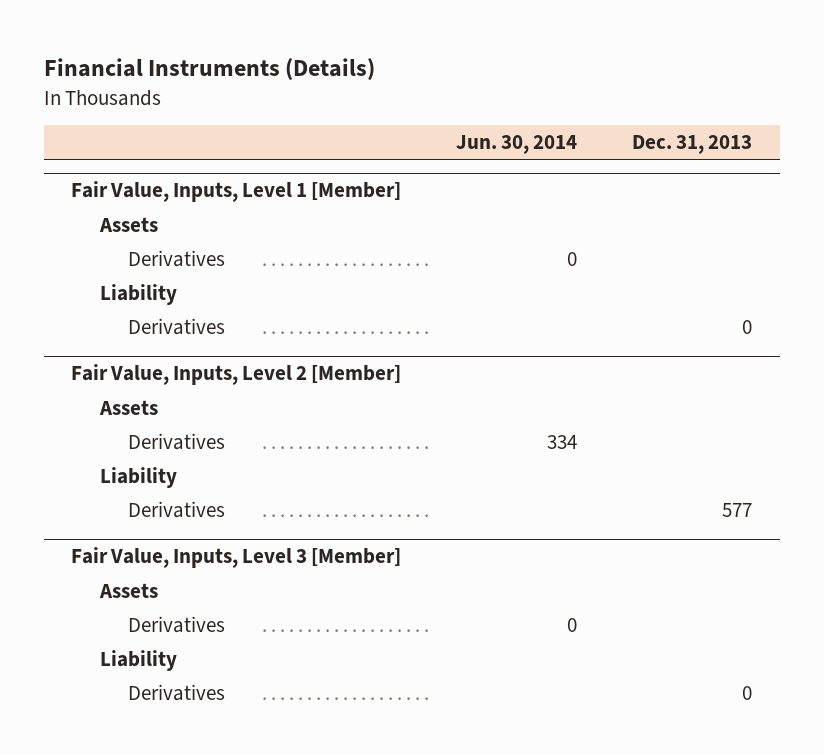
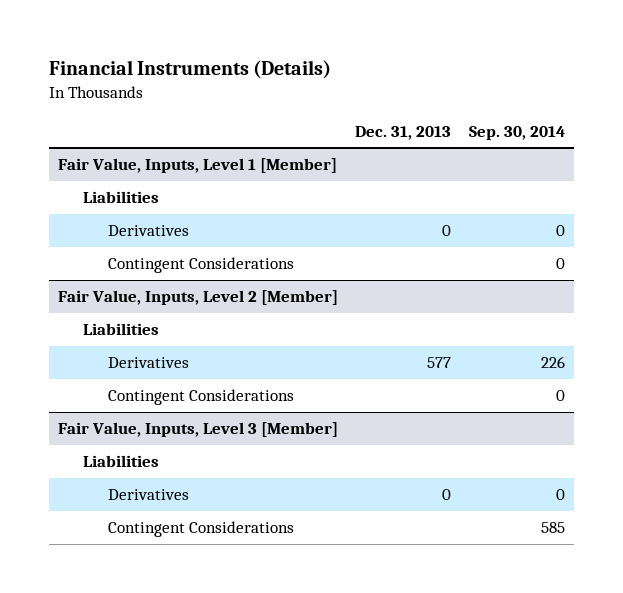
[456,135,578,155] Jun. 30, 2014 -> none
none -> [469,125,566,140] Sep. 30, 2014
[98,216,158,232] Assets -> none
[128,249,226,267] Derivatives -> none
[99,283,177,305] Liability -> [83,191,160,204] Liabilities
none -> [108,257,295,274] Contingent Considerations
[98,399,158,415] Assets -> none
[128,432,226,450] Derivatives -> none
[99,466,177,488] Liability -> [83,323,160,336] Liabilities
none -> [108,389,295,406] Contingent Considerations
[98,582,158,598] Assets -> none
[128,615,226,633] Derivatives -> none
[99,649,177,671] Liability -> [83,455,160,468] Liabilities
none -> [108,521,295,538] Contingent Considerations

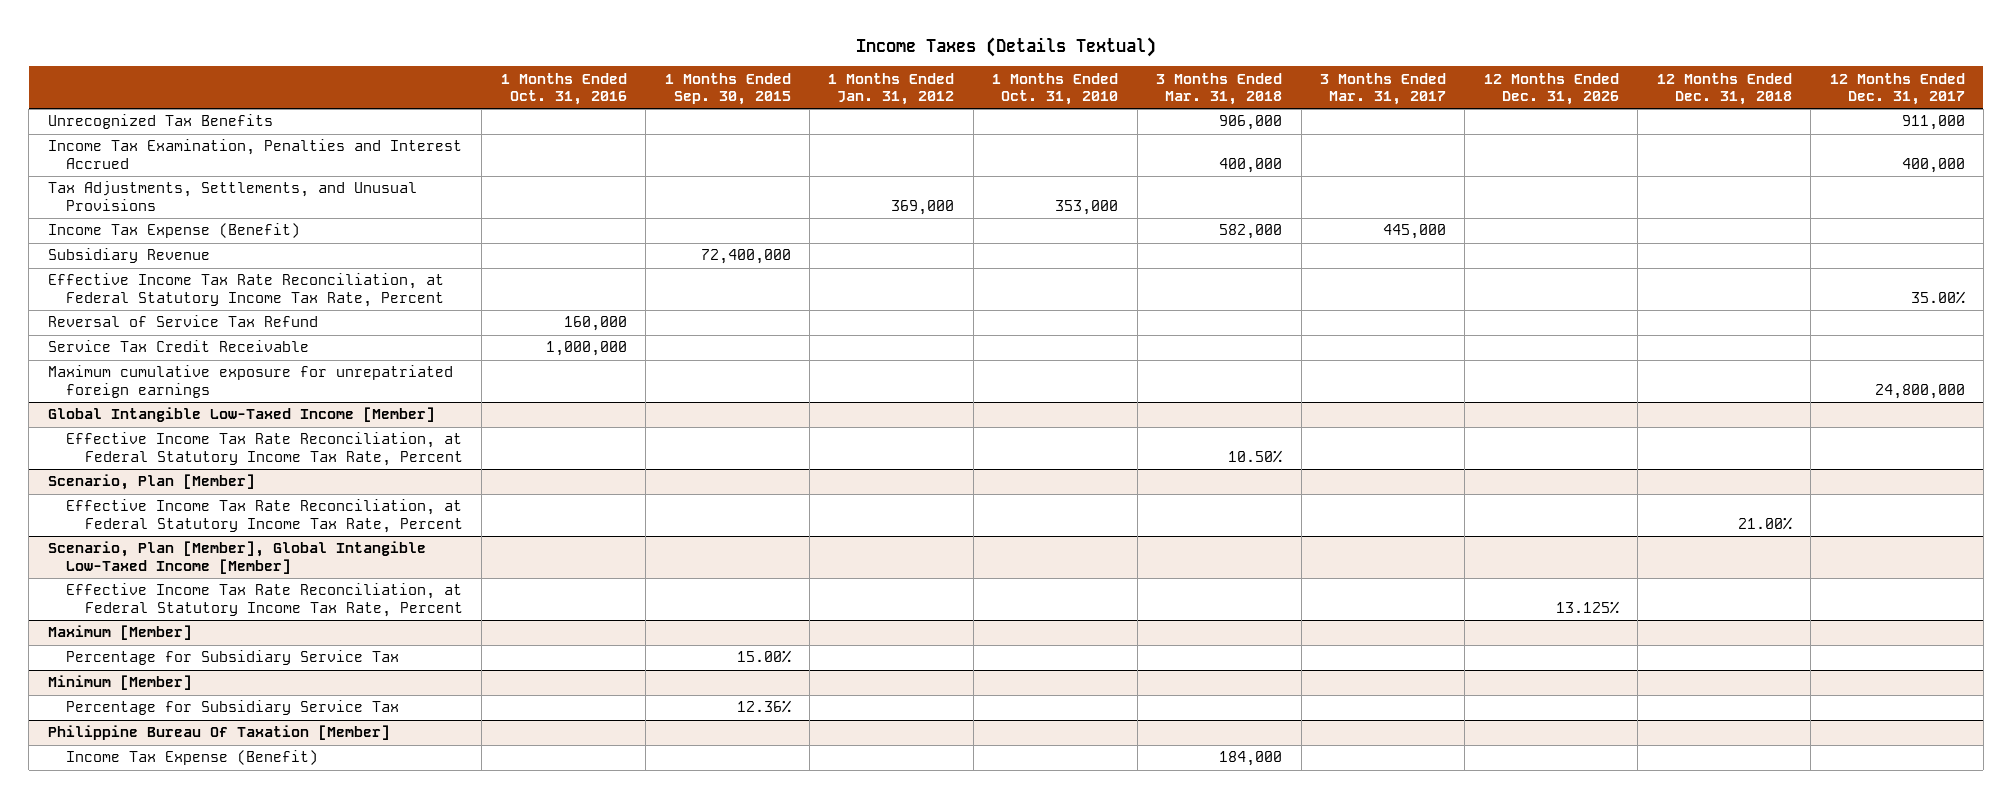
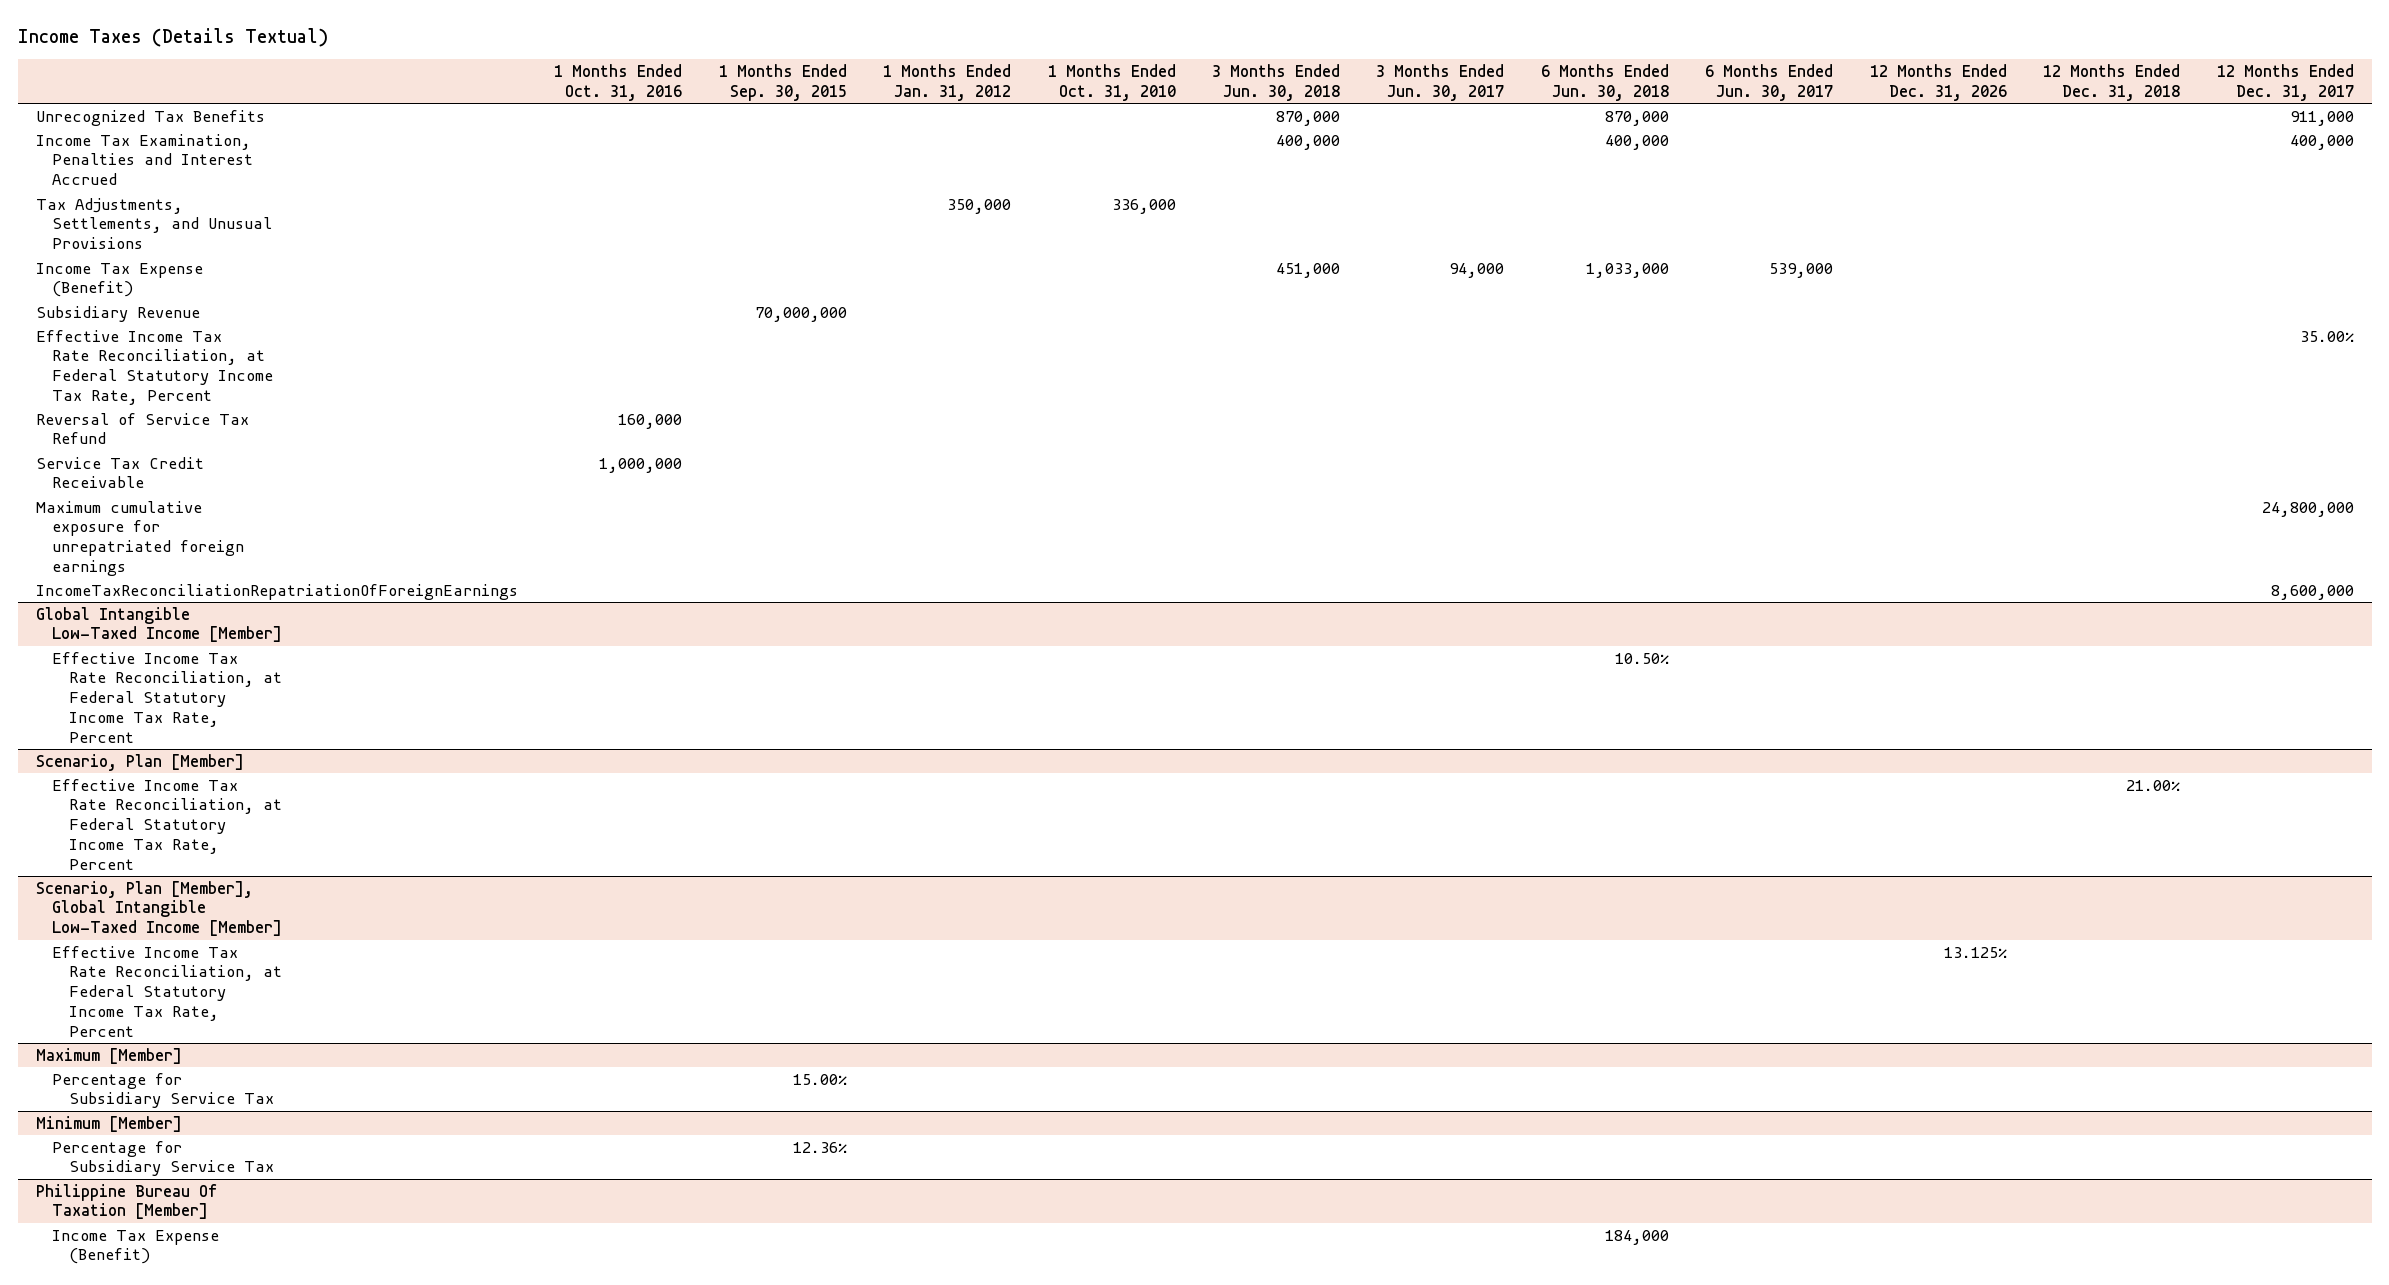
[1156,72,1283,105] 3 Months Ended Mar. 31, 2018 -> none
[1319,72,1446,105] 3 Months Ended Mar. 31, 2017 -> none
none -> [1211,63,1340,101] 3 Months Ended Jun. 30, 2018
none -> [1376,63,1505,101] 3 Months Ended Jun. 30, 2017
none -> [1540,63,1669,101] 6 Months Ended Jun. 30, 2018
none -> [1705,63,1834,101] 6 Months Ended Jun. 30, 2017
[891,199,955,215] 369,000 -> [947,198,1012,214] 350,000
[1055,199,1119,215] 353,000 -> [1111,198,1176,214] 336,000
[700,249,791,265] 72,400,000 -> [754,306,847,322] 70,000,000
none -> [35,583,518,600] IncomeTaxReconciliationRepatriationOfForeignEarnings

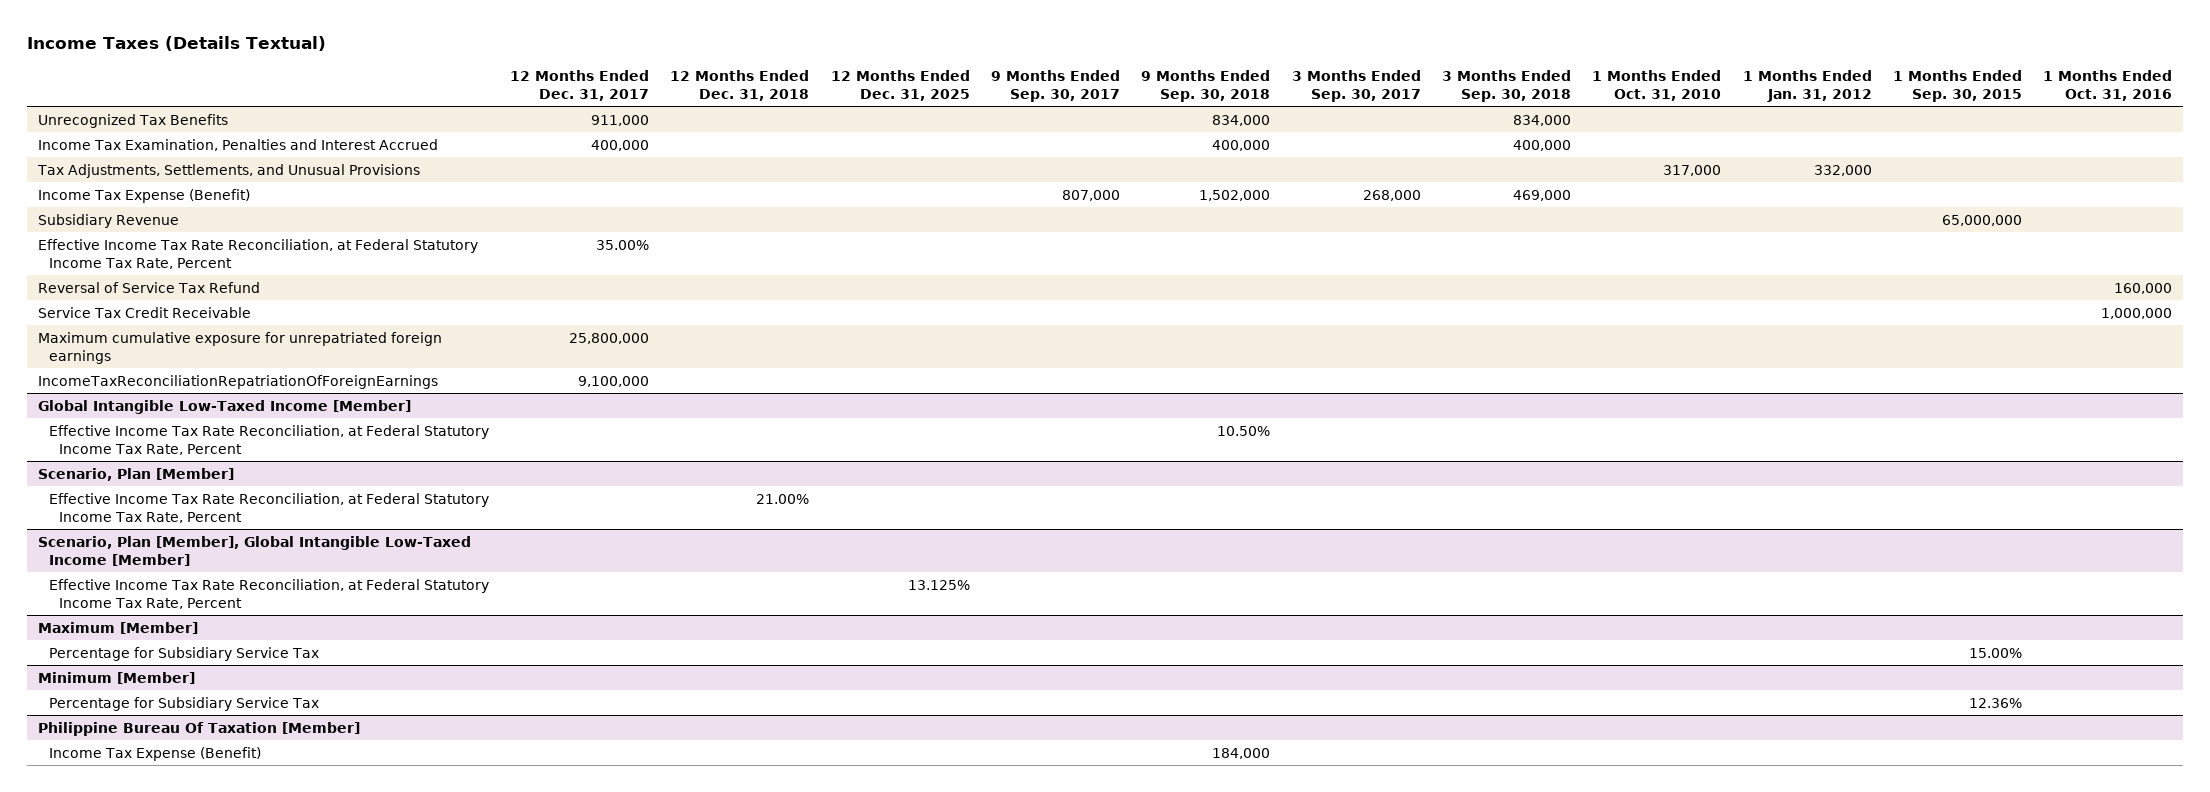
[1211,63,1340,101] 3 Months Ended Jun. 30, 2018 -> none
[1376,63,1505,101] 3 Months Ended Jun. 30, 2017 -> none
[1540,63,1669,101] 6 Months Ended Jun. 30, 2018 -> none
[1705,63,1834,101] 6 Months Ended Jun. 30, 2017 -> none
[1869,63,2007,101] 12 Months Ended Dec. 31, 2026 -> none
none -> [830,70,970,102] 12 Months Ended Dec. 31, 2025
none -> [990,70,1120,103] 9 Months Ended Sep. 30, 2017
none -> [1141,70,1271,103] 9 Months Ended Sep. 30, 2018
none -> [1291,70,1421,103] 3 Months Ended Sep. 30, 2017
none -> [1441,70,1571,103] 3 Months Ended Sep. 30, 2018
[947,198,1012,214] 350,000 -> [1813,164,1872,176] 332,000
[1111,198,1176,214] 336,000 -> [1663,164,1722,176] 317,000
[754,306,847,322] 70,000,000 -> [1942,214,2023,226] 65,000,000
[2261,501,2354,517] 24,800,000 -> [568,332,649,344] 25,800,000
[2270,584,2354,600] 8,600,000 -> [577,375,649,387] 9,100,000

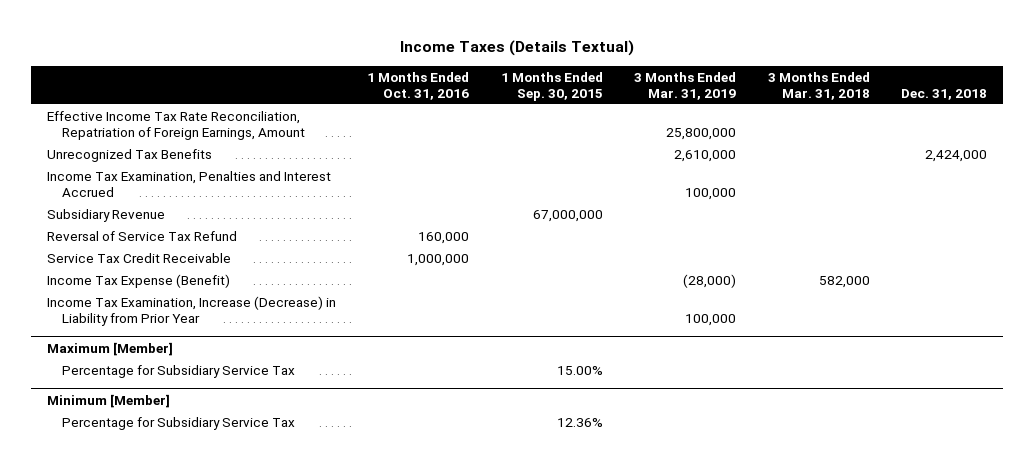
[509,70,649,102] 12 Months Ended Dec. 31, 2017 -> none
[670,70,810,102] 12 Months Ended Dec. 31, 2018 -> none
[830,70,970,102] 12 Months Ended Dec. 31, 2025 -> none
[990,70,1120,103] 9 Months Ended Sep. 30, 2017 -> none
[1141,70,1271,103] 9 Months Ended Sep. 30, 2018 -> none
[1291,70,1421,103] 3 Months Ended Sep. 30, 2017 -> none
[1441,70,1571,103] 3 Months Ended Sep. 30, 2018 -> none
[1592,70,1722,102] 1 Months Ended Oct. 31, 2010 -> none
[1742,70,1872,103] 1 Months Ended Jan. 31, 2012 -> none
none -> [634,71,737,100] 3 Months Ended Mar. 31, 2019
none -> [767,71,870,100] 3 Months Ended Mar. 31, 2018
none -> [901,88,988,100] Dec. 31, 2018
none -> [47,110,306,140] Effective Income Tax Rate Reconciliation, Repatriation of Foreign Earnings, Amount
[37,163,421,178] Tax Adjustments, Settlements, and Unusual Provisions -> none
[38,238,479,269] Effective Income Tax Rate Reconciliation, at Federal Statutory Income Tax Rate, Percent -> none
[1942,214,2023,226] 65,000,000 -> [532,209,603,222] 67,000,000
[38,331,443,364] Maximum cumulative exposure for unrepatriated foreign earnings -> none
[38,374,439,389] IncomeTaxReconciliationRepatriationOfForeignEarnings -> none
[38,399,412,414] Global Intangible Low-Taxed Income [Member] -> none
[48,424,489,455] Effective Income Tax Rate Reconciliation, at Federal Statutory Income Tax Rate, Percent -> none
[38,467,235,481] Scenario, Plan [Member] -> none
[48,492,489,523] Effective Income Tax Rate Reconciliation, at Federal Statutory Income Tax Rate, Percent -> none
[38,535,472,566] Scenario, Plan [Member], Global Intangible Low-Taxed Income [Member] -> none
[48,578,489,609] Effective Income Tax Rate Reconciliation, at Federal Statutory Income Tax Rate, Percent -> none
[38,188,251,203] Income Tax Expense (Benefit) -> [47,273,231,288] Income Tax Expense (Benefit)
none -> [47,295,337,326] Income Tax Examination, Increase (Decrease) in Liability from Prior Year
[38,721,361,736] Philippine Bureau Of Taxation [Member] -> none
[48,746,261,761] Income Tax Expense (Benefit) -> none

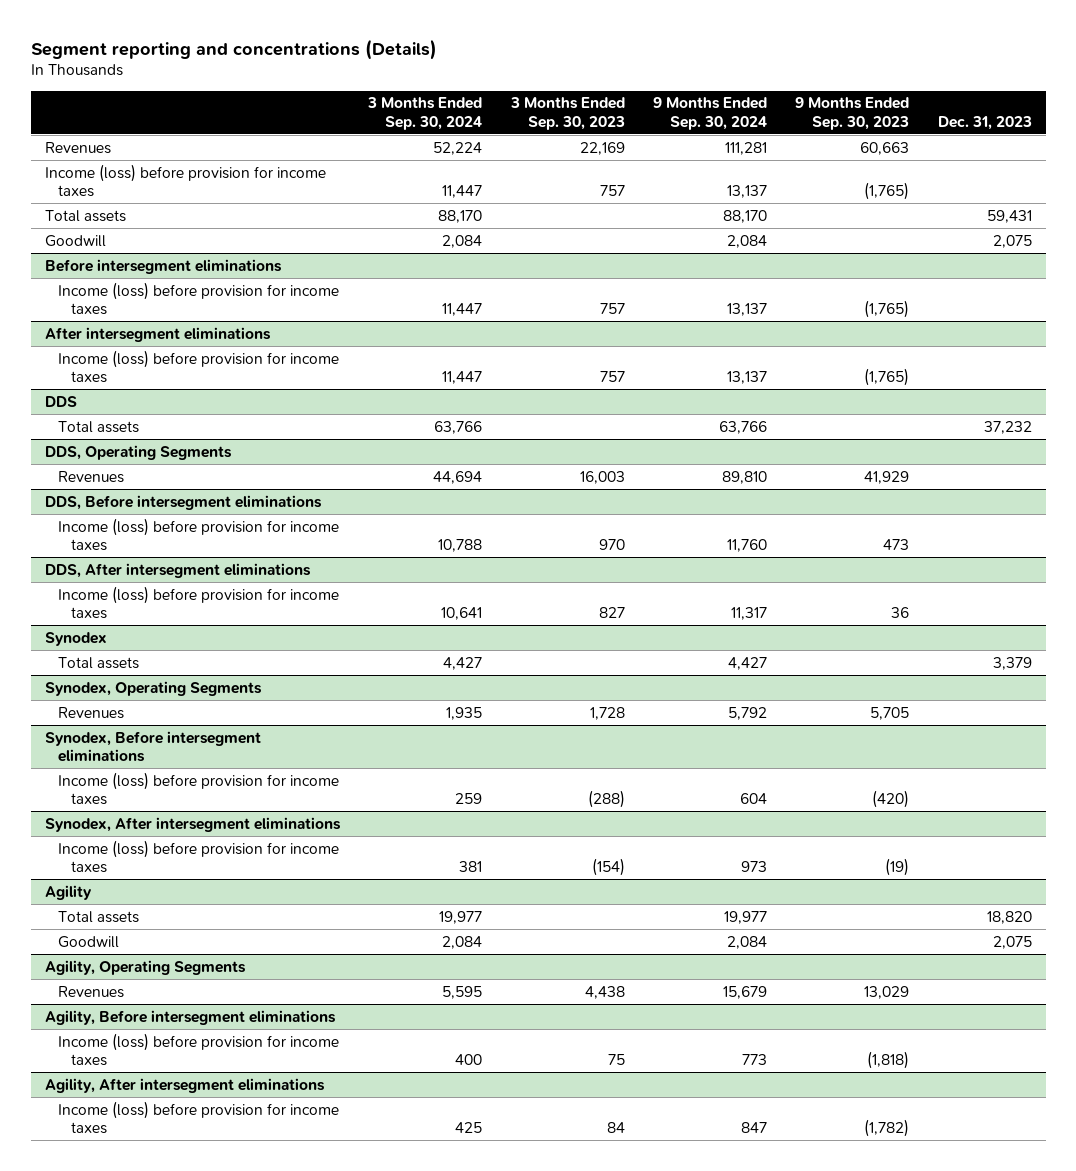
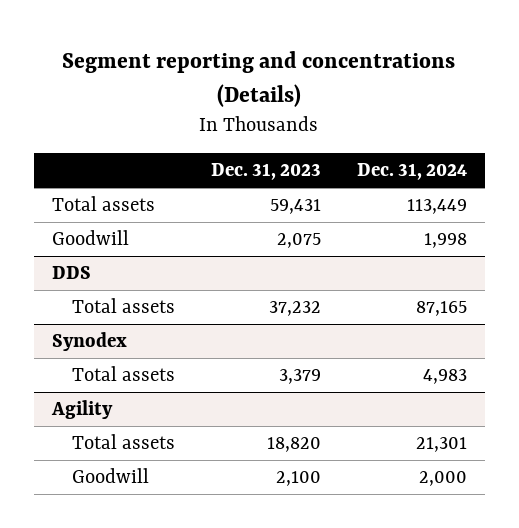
[367,97,483,130] 3 Months Ended Sep. 30, 2024 -> none
[509,97,625,130] 3 Months Ended Sep. 30, 2023 -> none
[652,97,767,130] 9 Months Ended Sep. 30, 2024 -> none
[795,97,910,130] 9 Months Ended Sep. 30, 2023 -> none
none -> [357,163,468,181] Dec. 31, 2024
[44,141,111,154] Revenues -> none
[44,163,326,198] Income (loss) before provision for income taxes -> none
[44,258,282,274] Before intersegment eliminations -> none
[57,281,339,316] Income (loss) before provision for income taxes -> none
[44,326,271,342] After intersegment eliminations -> none
[57,349,339,384] Income (loss) before provision for income taxes -> none
[44,444,232,460] DDS, Operating Segments -> none
[57,470,124,483] Revenues -> none
[44,494,322,510] DDS, Before intersegment eliminations -> none
[57,517,339,552] Income (loss) before provision for income taxes -> none
[44,562,311,578] DDS, After intersegment eliminations -> none
[57,585,339,620] Income (loss) before provision for income taxes -> none
[44,680,262,696] Synodex, Operating Segments -> none
[57,706,124,719] Revenues -> none
[44,730,261,763] Synodex, Before intersegment eliminations -> none
[57,771,339,806] Income (loss) before provision for income taxes -> none
[44,816,341,832] Synodex, After intersegment eliminations -> none
[57,839,339,874] Income (loss) before provision for income taxes -> none
[44,959,246,975] Agility, Operating Segments -> none
[57,985,124,998] Revenues -> none
[44,1009,336,1025] Agility, Before intersegment eliminations -> none
[57,1032,339,1067] Income (loss) before provision for income taxes -> none
[44,1077,325,1093] Agility, After intersegment eliminations -> none
[57,1100,339,1135] Income (loss) before provision for income taxes -> none
[992,935,1032,949] 2,075 -> [276,471,322,487] 2,100

